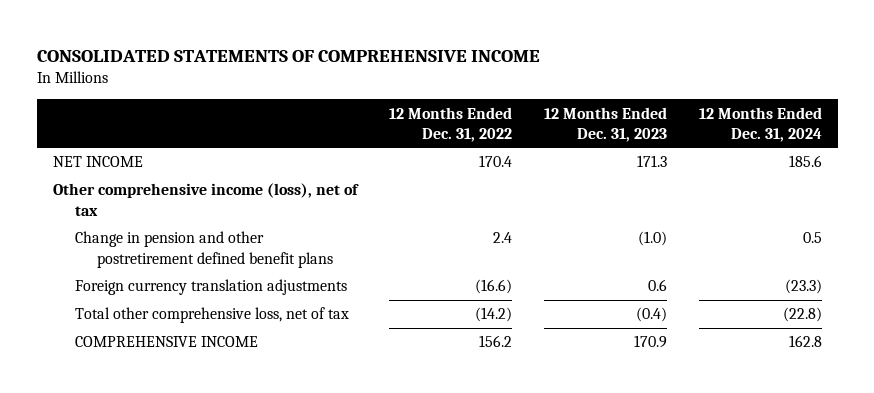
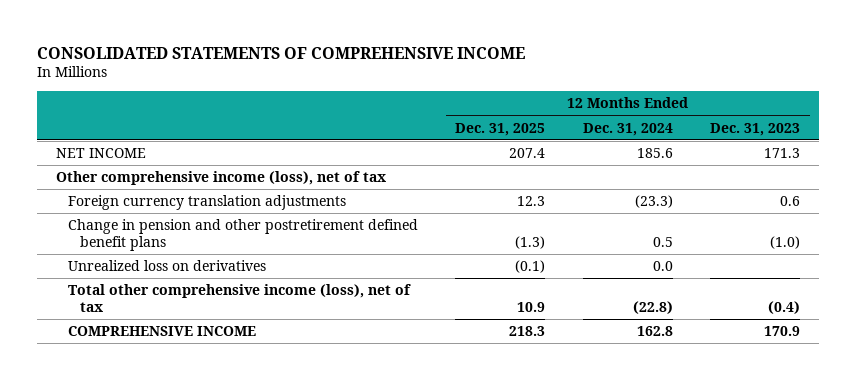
[388,106,512,143] 12 Months Ended Dec. 31, 2022 -> none
none -> [455,122,546,136] Dec. 31, 2025
[74,231,334,268] Change in pension and other postretirement defined benefit plans -> [67,219,418,251] Change in pension and other postretirement defined benefit plans
none -> [67,260,266,272] Unrealized loss on derivatives
[74,307,349,324] Total other comprehensive loss, net of tax -> [67,284,411,312] Total other comprehensive income (loss), net of tax

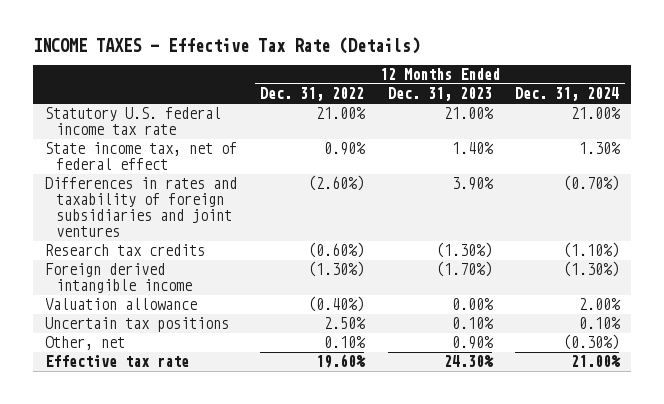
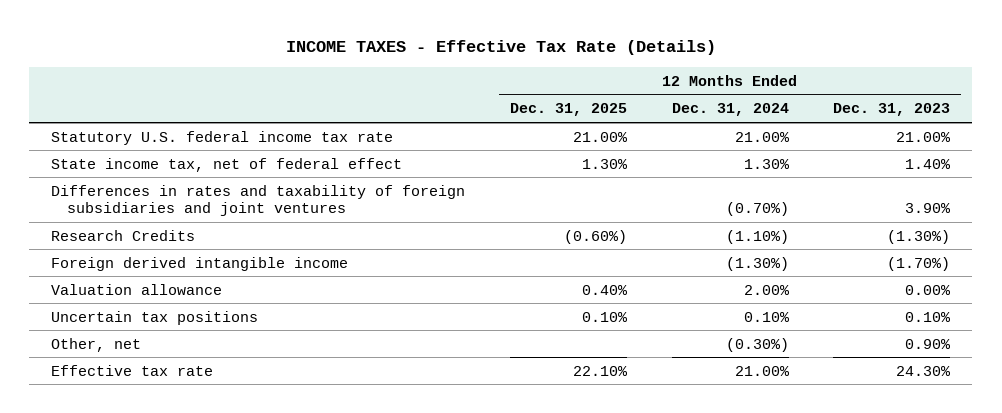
[260,87,365,102] Dec. 31, 2022 -> none
none -> [510,103,628,117] Dec. 31, 2025
[45,244,206,257] Research tax credits -> [51,229,196,241] Research Credits

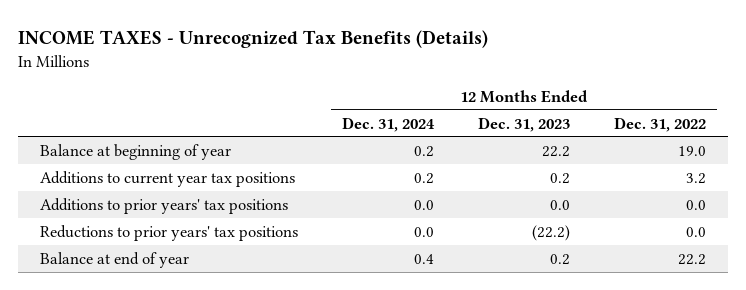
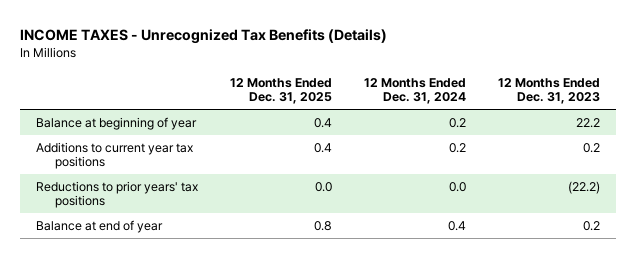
[614,116,707,132] Dec. 31, 2022 -> none
none -> [230,77,333,105] 12 Months Ended Dec. 31, 2025
[40,197,289,214] Additions to prior years' tax positions -> none

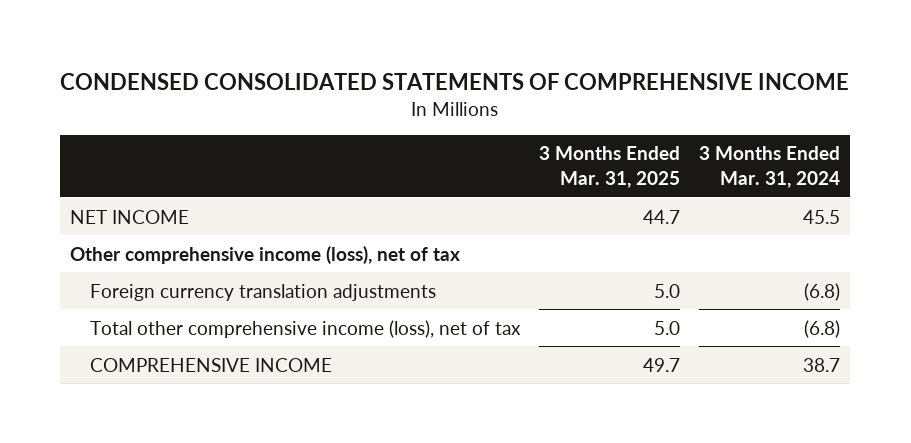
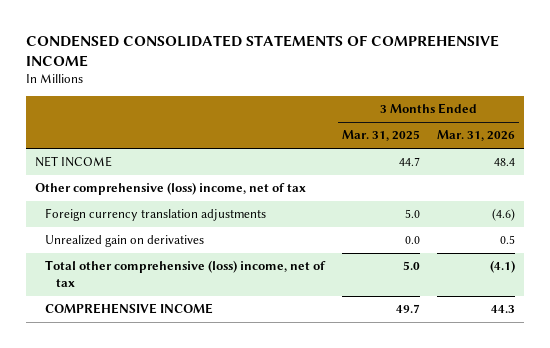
[699,146,841,188] 3 Months Ended Mar. 31, 2024 -> none
none -> [437,130,516,142] Mar. 31, 2026
[70,245,461,264] Other comprehensive income (loss), net of tax -> [34,182,306,196] Other comprehensive (loss) income, net of tax
none -> [45,235,205,248] Unrealized gain on derivatives
[89,319,521,338] Total other comprehensive income (loss), net of tax -> [45,260,327,287] Total other comprehensive (loss) income, net of tax

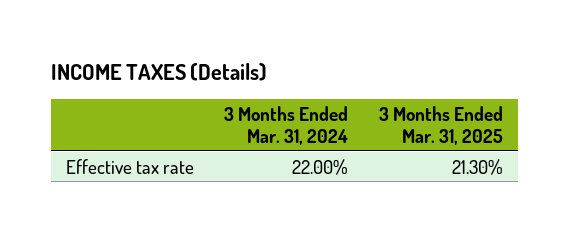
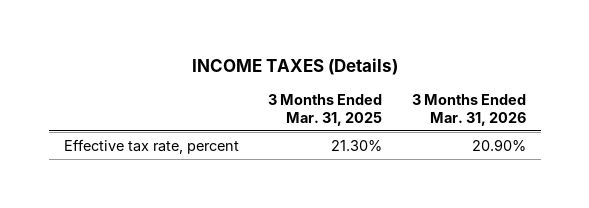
[224,105,349,146] 3 Months Ended Mar. 31, 2024 -> none
none -> [411,93,526,126] 3 Months Ended Mar. 31, 2026
[66,158,195,174] Effective tax rate -> [63,138,239,154] Effective tax rate, percent

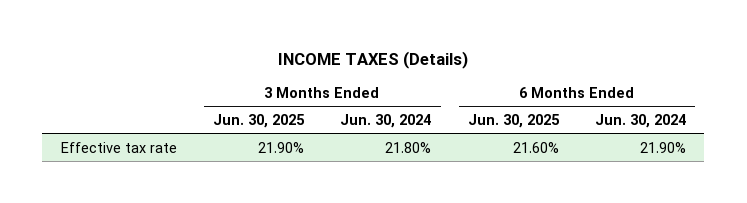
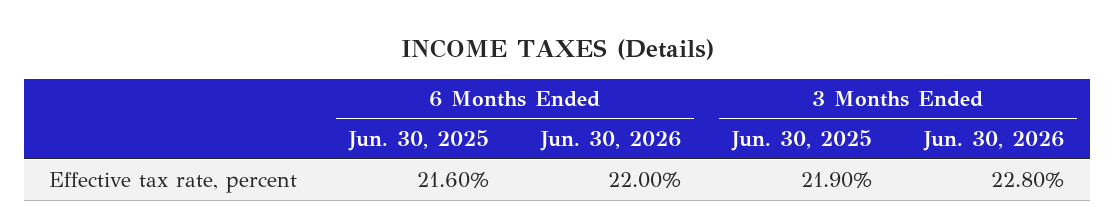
[340,113,432,128] Jun. 30, 2024 -> none
[595,113,687,128] Jun. 30, 2024 -> none
none -> [539,131,681,152] Jun. 30, 2026
none -> [922,131,1064,152] Jun. 30, 2026
[60,141,177,153] Effective tax rate -> [49,172,298,194] Effective tax rate, percent

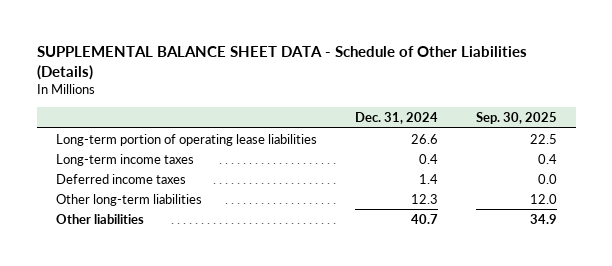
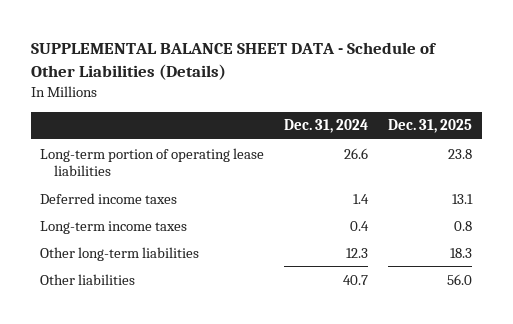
[475,112,557,125] Sep. 30, 2025 -> none
none -> [388,119,473,134] Dec. 31, 2025
[55,153,194,166] Long-term income taxes -> [40,220,188,234] Long-term income taxes

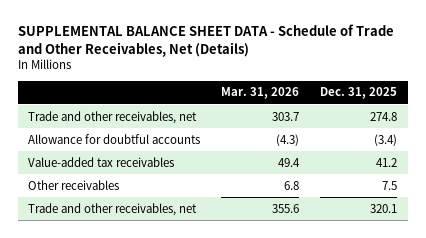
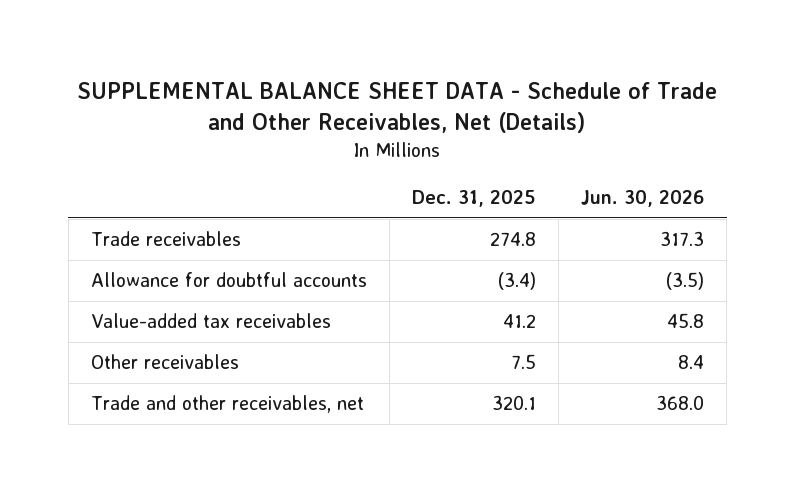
[221,87,300,100] Mar. 31, 2026 -> none
none -> [581,190,705,208] Jun. 30, 2026
[28,110,198,124] Trade and other receivables, net -> [90,231,241,247] Trade receivables

